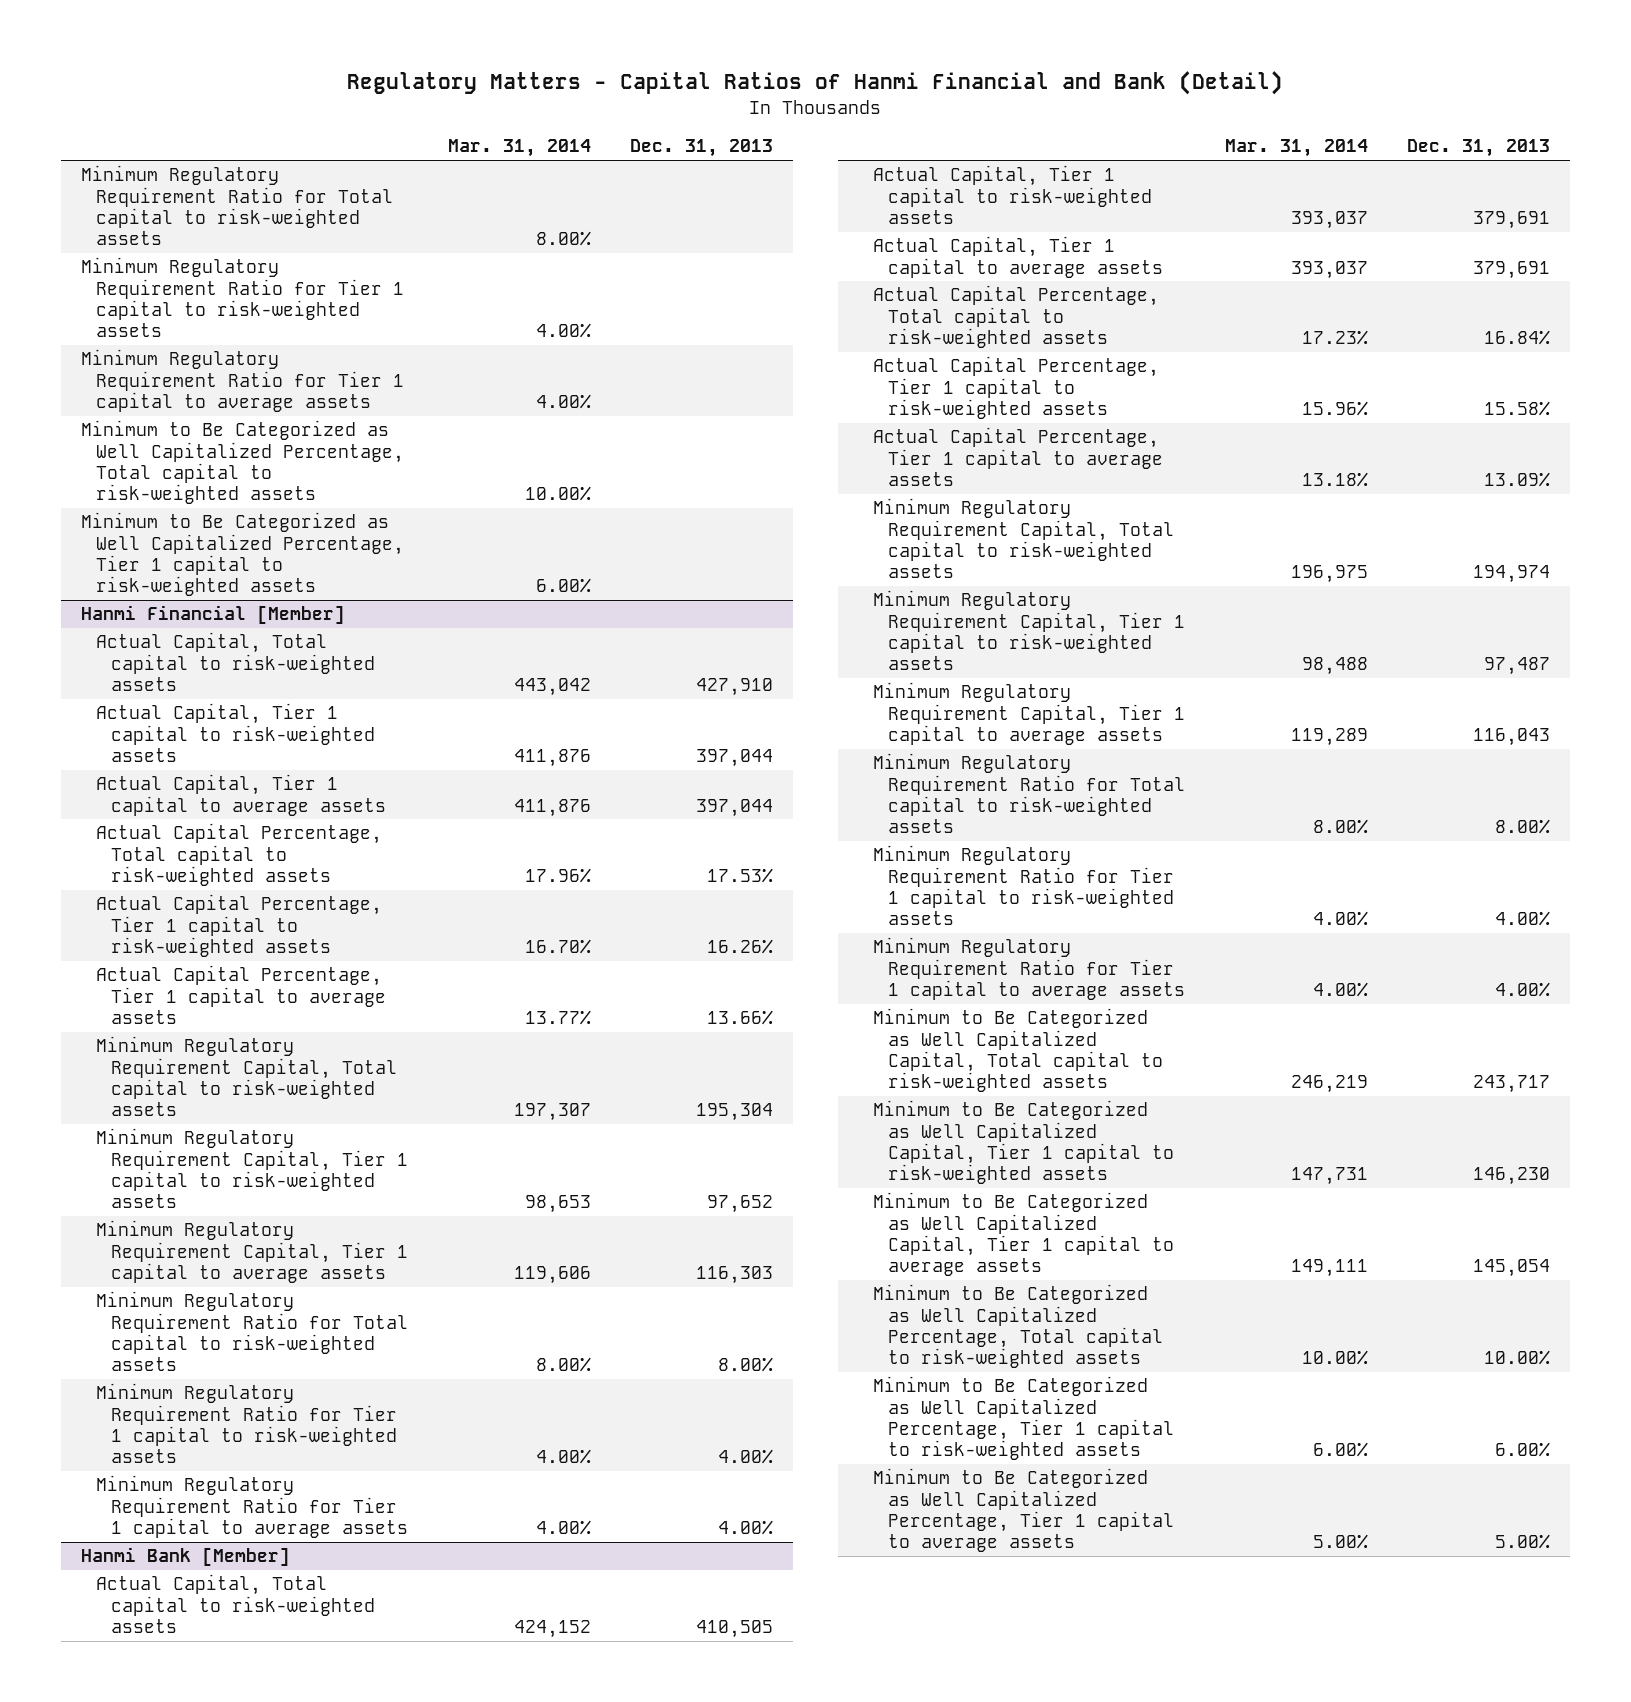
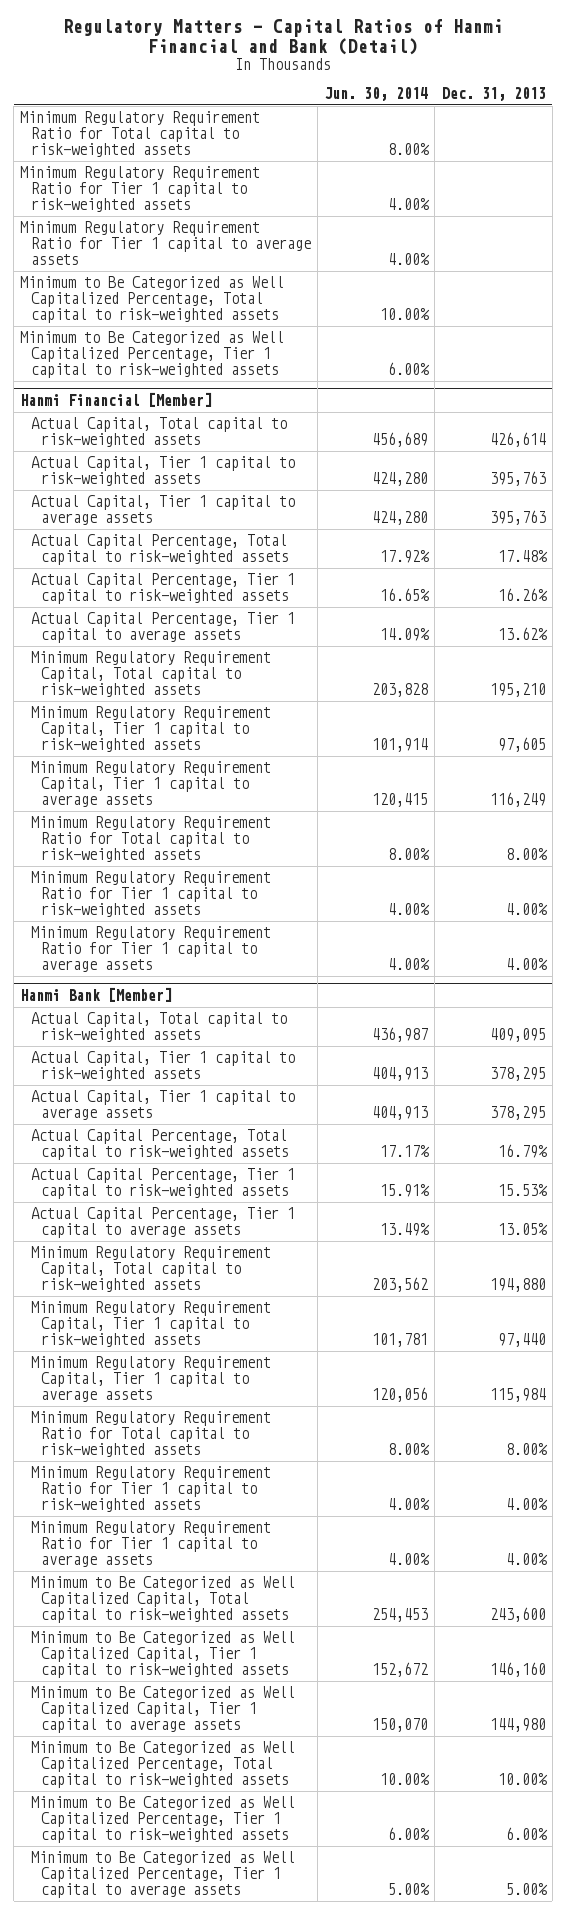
[447,139,591,158] Mar. 31, 2014 -> none
none -> [324,87,429,102] Jun. 30, 2014
[696,678,774,697] 427,910 -> [489,432,546,448] 426,614
[696,749,774,768] 397,044 -> [489,471,546,487] 395,763
[696,798,774,817] 397,044 -> [489,510,546,526] 395,763
[707,868,774,884] 17.53% -> [497,550,548,563] 17.48%
[707,1010,774,1026] 13.66% -> [497,627,548,641] 13.62%
[696,1103,774,1122] 195,304 -> [489,683,546,698] 195,210
[707,1195,774,1214] 97,652 -> [497,737,546,753] 97,605
[696,1266,774,1285] 116,303 -> [489,792,546,808] 116,249
[696,1620,774,1639] 410,505 -> [489,1028,546,1043] 409,095
[1472,211,1550,230] 379,691 -> [489,1067,546,1082] 378,295
[1472,260,1550,279] 379,691 -> [489,1106,546,1121] 378,295
[1483,330,1550,346] 16.84% -> [497,1144,548,1159] 16.79%
[1483,401,1550,417] 15.58% -> [497,1184,548,1197] 15.53%
[1483,472,1550,488] 13.09% -> [497,1223,548,1236] 13.05%
[1472,565,1550,584] 194,974 -> [489,1278,546,1293] 194,880
[1483,657,1550,676] 97,487 -> [497,1333,546,1348] 97,440
[1472,728,1550,747] 116,043 -> [489,1388,546,1403] 115,984
[1472,1075,1550,1094] 243,717 -> [489,1607,546,1623] 243,600
[1472,1167,1550,1186] 146,230 -> [489,1662,546,1678] 146,160
[1472,1259,1550,1278] 145,054 -> [489,1718,546,1733] 144,980

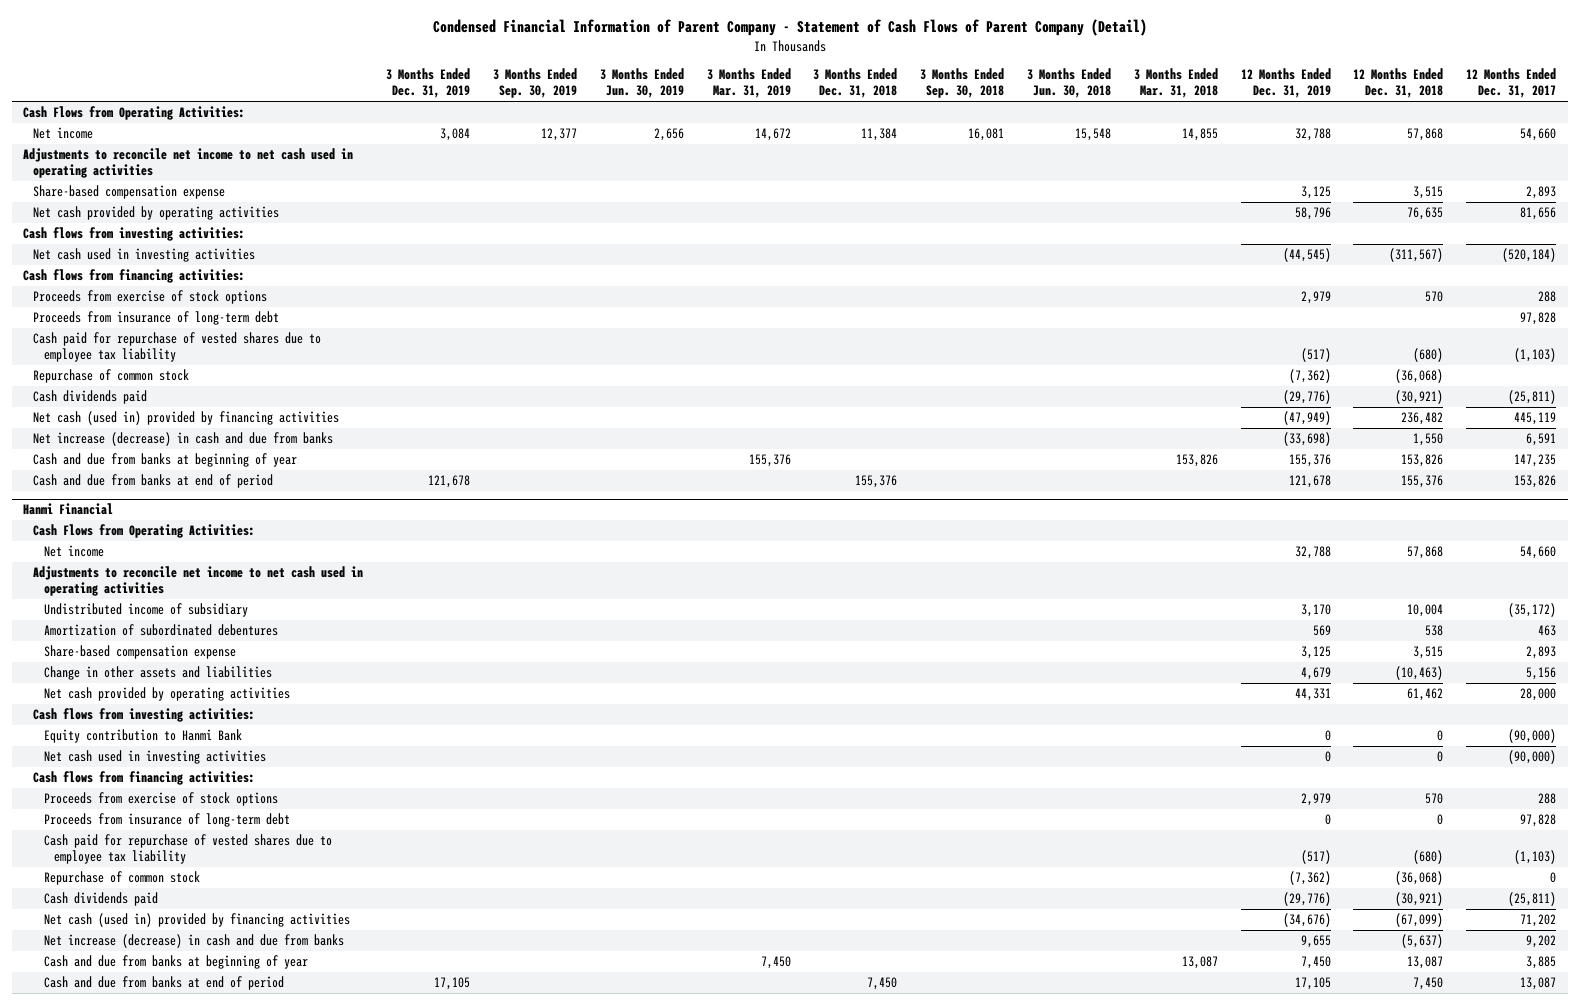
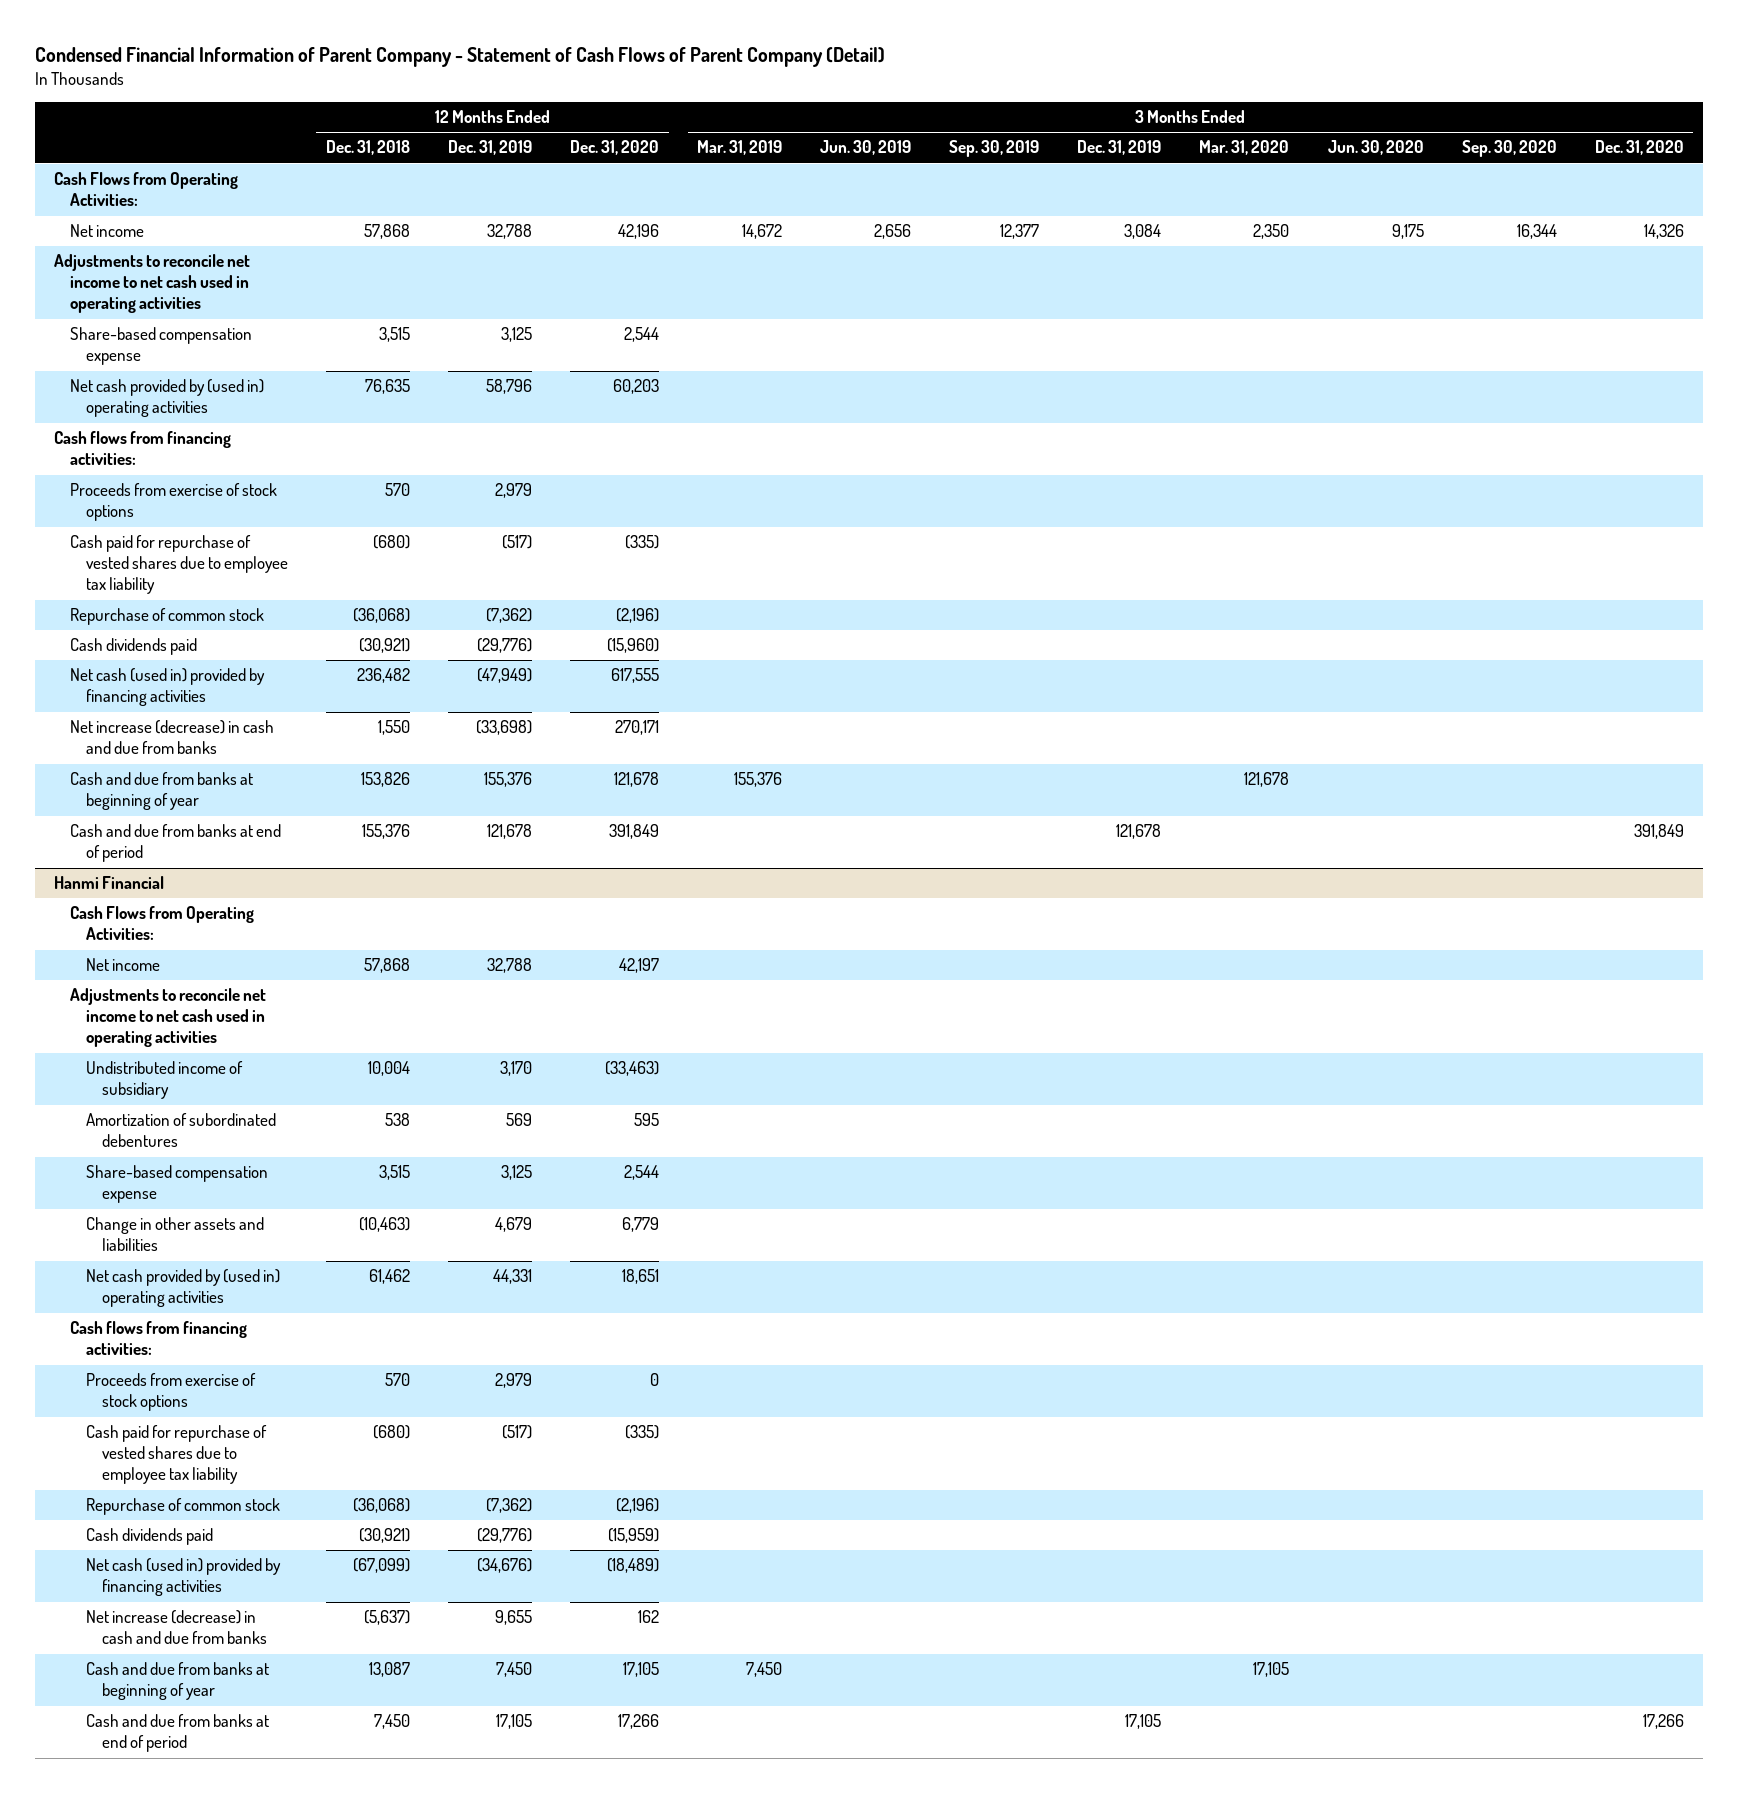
[813,68,898,99] 3 Months Ended Dec. 31, 2018 -> none
[920,68,1005,99] 3 Months Ended Sep. 30, 2018 -> none
[1027,68,1112,99] 3 Months Ended Jun. 30, 2018 -> none
[1133,68,1218,99] 3 Months Ended Mar. 31, 2018 -> none
[1466,68,1557,99] 12 Months Ended Dec. 31, 2017 -> none
none -> [570,140,660,156] Dec. 31, 2020
none -> [1199,140,1290,156] Mar. 31, 2020
none -> [1327,140,1424,156] Jun. 30, 2020
none -> [1461,140,1557,158] Sep. 30, 2020
none -> [1594,140,1684,156] Dec. 31, 2020
[22,227,245,242] Cash flows from investing activities: -> none
[33,248,256,263] Net cash used in investing activities -> none
[33,206,280,221] Net cash provided by operating activities -> [70,379,265,418] Net cash provided by (used in) operating activities
[33,311,280,326] Proceeds from insurance of long-term debt -> none
[33,708,256,723] Cash flows from investing activities: -> none
[43,729,242,744] Equity contribution to Hanmi Bank -> none
[43,750,266,765] Net cash used in investing activities -> none
[43,687,290,702] Net cash provided by operating activities -> [85,1269,280,1308] Net cash provided by (used in) operating activities
[43,813,290,828] Proceeds from insurance of long-term debt -> none

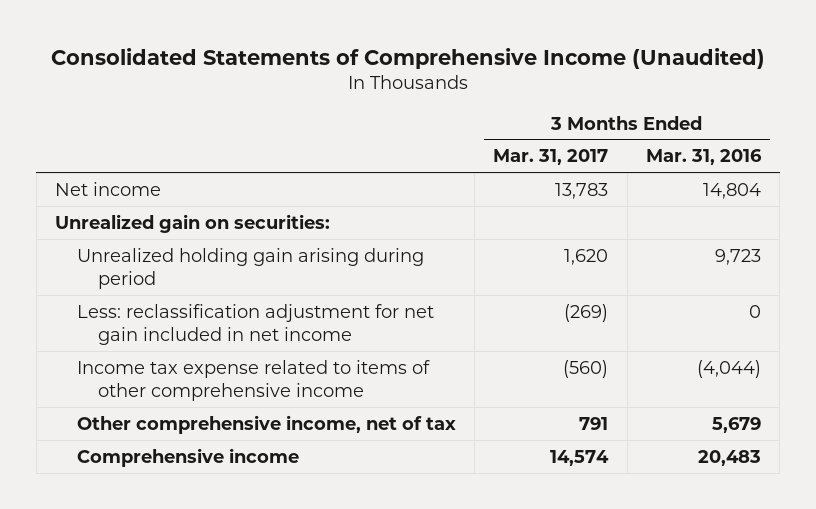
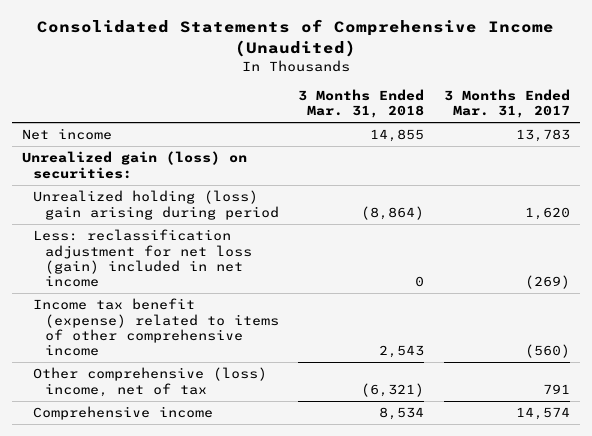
[645,149,762,166] Mar. 31, 2016 -> none
none -> [298,89,425,119] 3 Months Ended Mar. 31, 2018
[55,213,331,233] Unrealized gain on securities: -> [21,151,247,179] Unrealized gain (loss) on securities:
[76,247,424,289] Unrealized holding gain arising during period -> [33,190,279,220] Unrealized holding (loss) gain arising during period
[76,303,434,345] Less: reclassification adjustment for net gain included in net income -> [33,229,252,288] Less: reclassification adjustment for net loss (gain) included in net income
[76,359,430,401] Income tax expense related to items of other comprehensive income -> [33,298,279,357] Income tax benefit (expense) related to items of other comprehensive income
[76,414,456,434] Other comprehensive income, net of tax -> [33,367,268,397] Other comprehensive (loss) income, net of tax

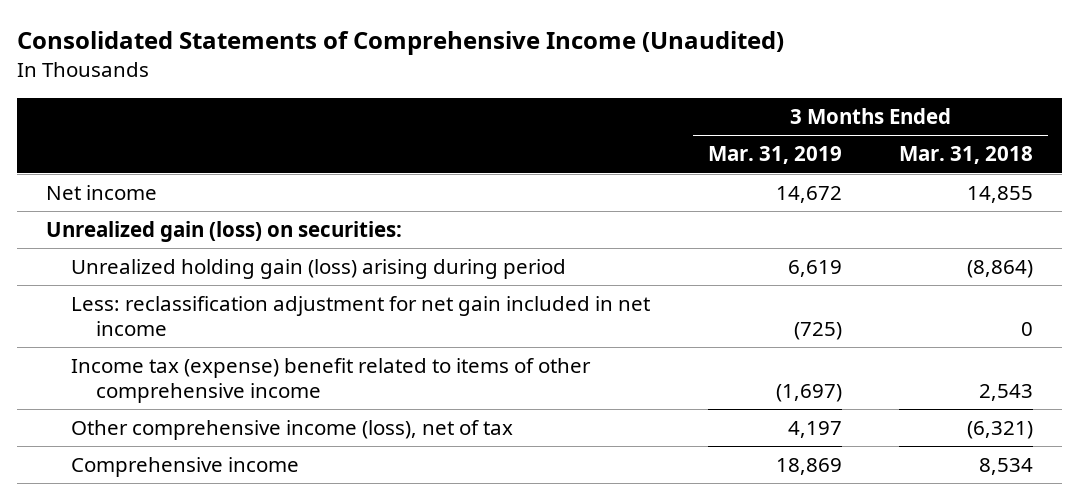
[444,89,571,119] 3 Months Ended Mar. 31, 2017 -> none
none -> [707,146,842,165] Mar. 31, 2019
[33,190,279,220] Unrealized holding (loss) gain arising during period -> [70,259,566,280] Unrealized holding gain (loss) arising during period
[33,229,252,288] Less: reclassification adjustment for net loss (gain) included in net income -> [70,296,650,337] Less: reclassification adjustment for net gain included in net income
[33,298,279,357] Income tax benefit (expense) related to items of other comprehensive income -> [70,358,591,404] Income tax (expense) benefit related to items of other comprehensive income
[33,367,268,397] Other comprehensive (loss) income, net of tax -> [70,420,513,441] Other comprehensive income (loss), net of tax

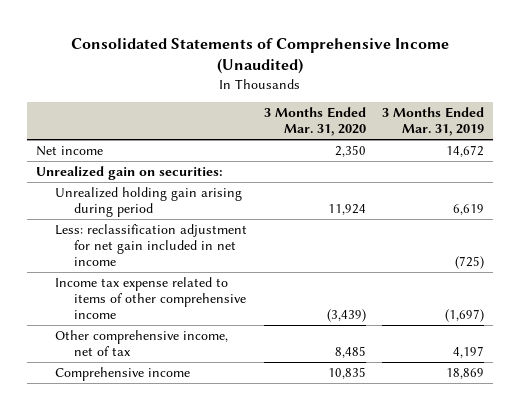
[899,146,1034,165] Mar. 31, 2018 -> none
none -> [263,107,366,137] 3 Months Ended Mar. 31, 2020
[45,221,402,243] Unrealized gain (loss) on securities: -> [35,166,223,181] Unrealized gain on securities:
[70,259,566,280] Unrealized holding gain (loss) arising during period -> [54,187,242,218] Unrealized holding gain arising during period
[70,358,591,404] Income tax (expense) benefit related to items of other comprehensive income -> [54,277,246,320] Income tax expense related to items of other comprehensive income
[70,420,513,441] Other comprehensive income (loss), net of tax -> [54,330,228,357] Other comprehensive income, net of tax

